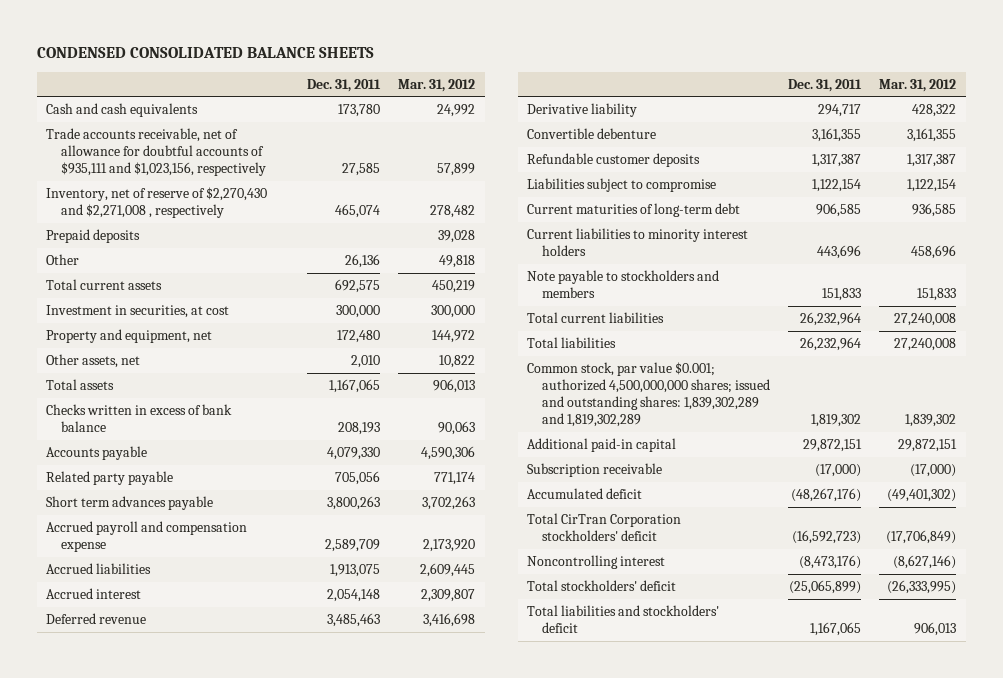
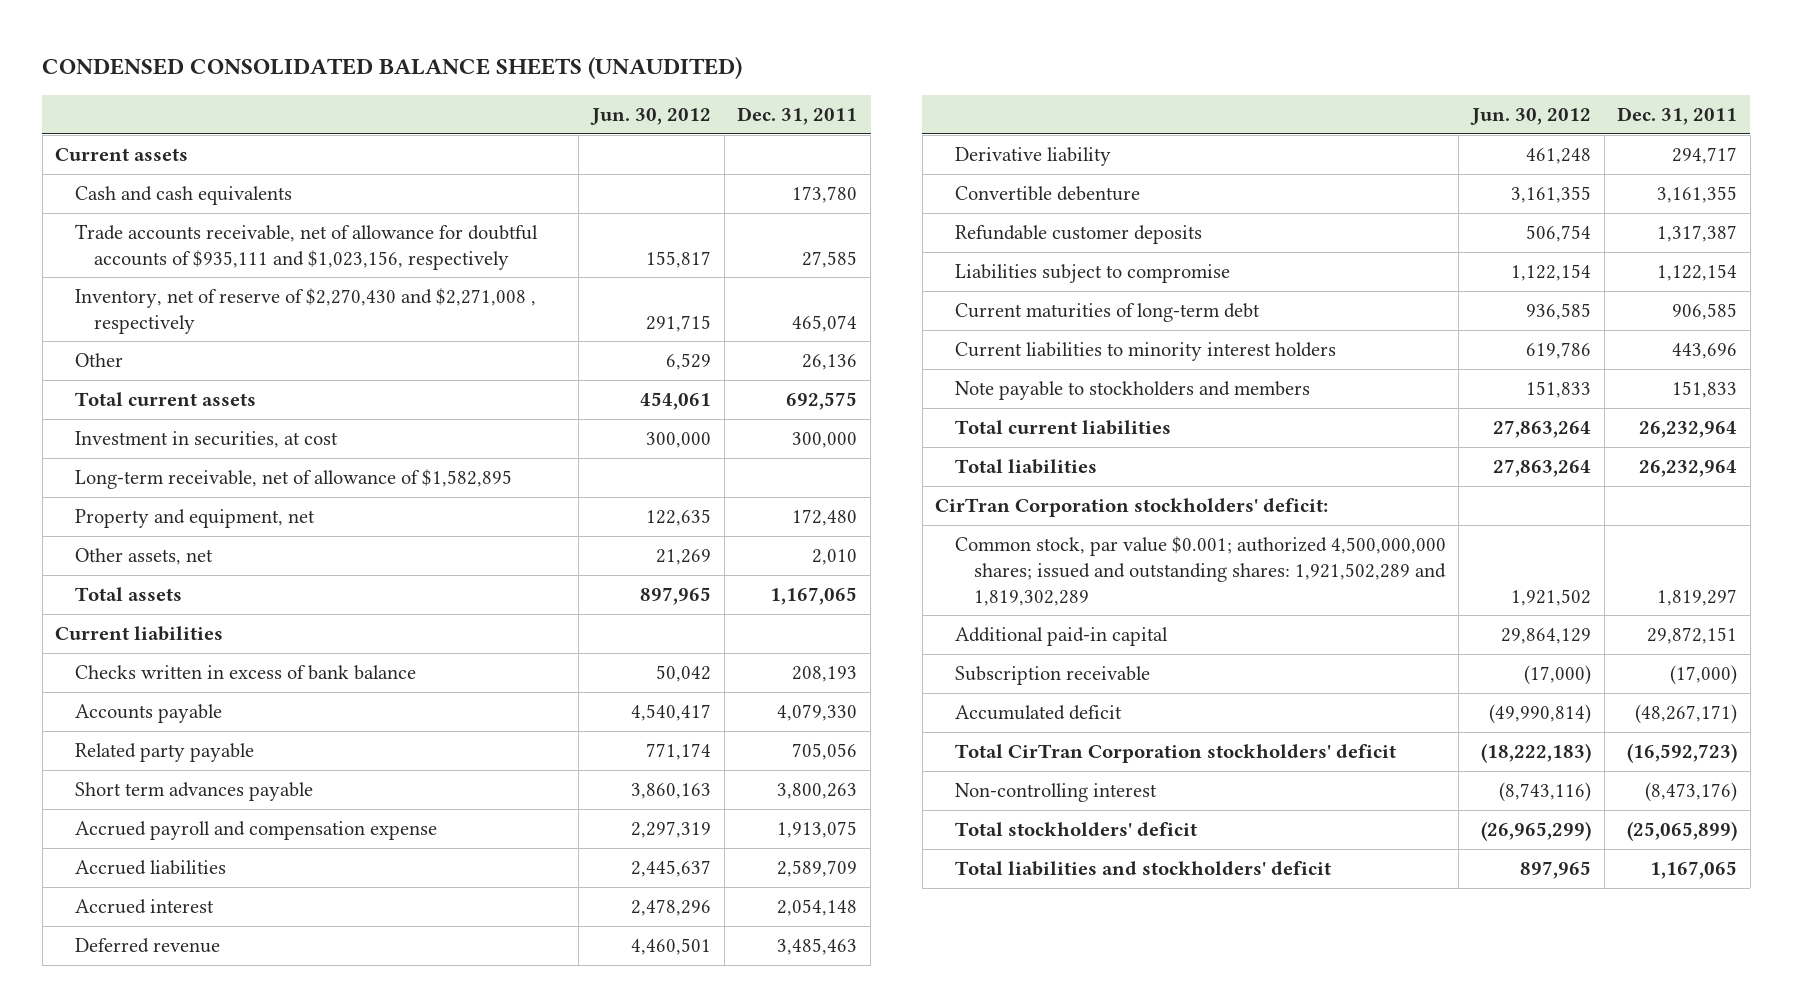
[37,47,375,59] CONDENSED CONSOLIDATED BALANCE SHEETS -> [42,57,743,80] CONDENSED CONSOLIDATED BALANCE SHEETS (UNAUDITED)
[398,78,476,92] Mar. 31, 2012 -> none
none -> [590,108,712,126] Jun. 30, 2012
none -> [55,148,189,162] Current assets
[46,229,141,244] Prepaid deposits -> none
none -> [74,469,512,490] Long-term receivable, net of allowance of $1,582,895
none -> [55,626,224,642] Current liabilities
[325,539,381,553] 2,589,709 -> [777,821,858,839] 1,913,075
[330,564,381,578] 1,913,075 -> [777,860,858,878] 2,589,709
none -> [935,498,1329,518] CirTran Corporation stockholders' deficit:
[527,362,770,428] Common stock, par value $0.001; authorized 4,500,000,000 shares; issued and outstanding shares: 1,839,302,289 and 1,819,302,289 -> [954,536,1446,606] Common stock, par value $0.001; authorized 4,500,000,000 shares; issued and outstanding shares: 1,921,502,289 and 1,819,302,289
[811,414,862,428] 1,819,302 -> [1657,588,1738,606] 1,819,297
[791,488,862,503] (48,267,176) -> [1635,704,1738,725] (48,267,171)
[527,555,666,570] Noncontrolling interest -> [954,783,1157,803] Non-controlling interest

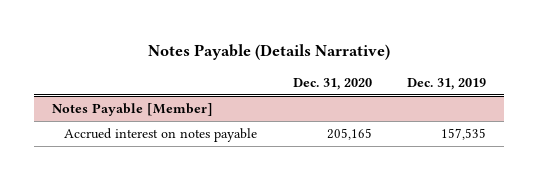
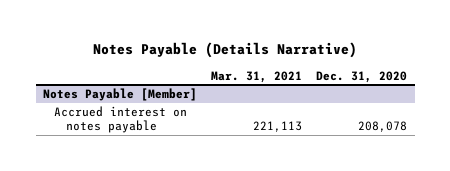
[407,78,487,91] Dec. 31, 2019 -> none
none -> [211,70,303,83] Mar. 31, 2021
[326,127,372,140] 205,165 -> [358,121,408,133] 208,078

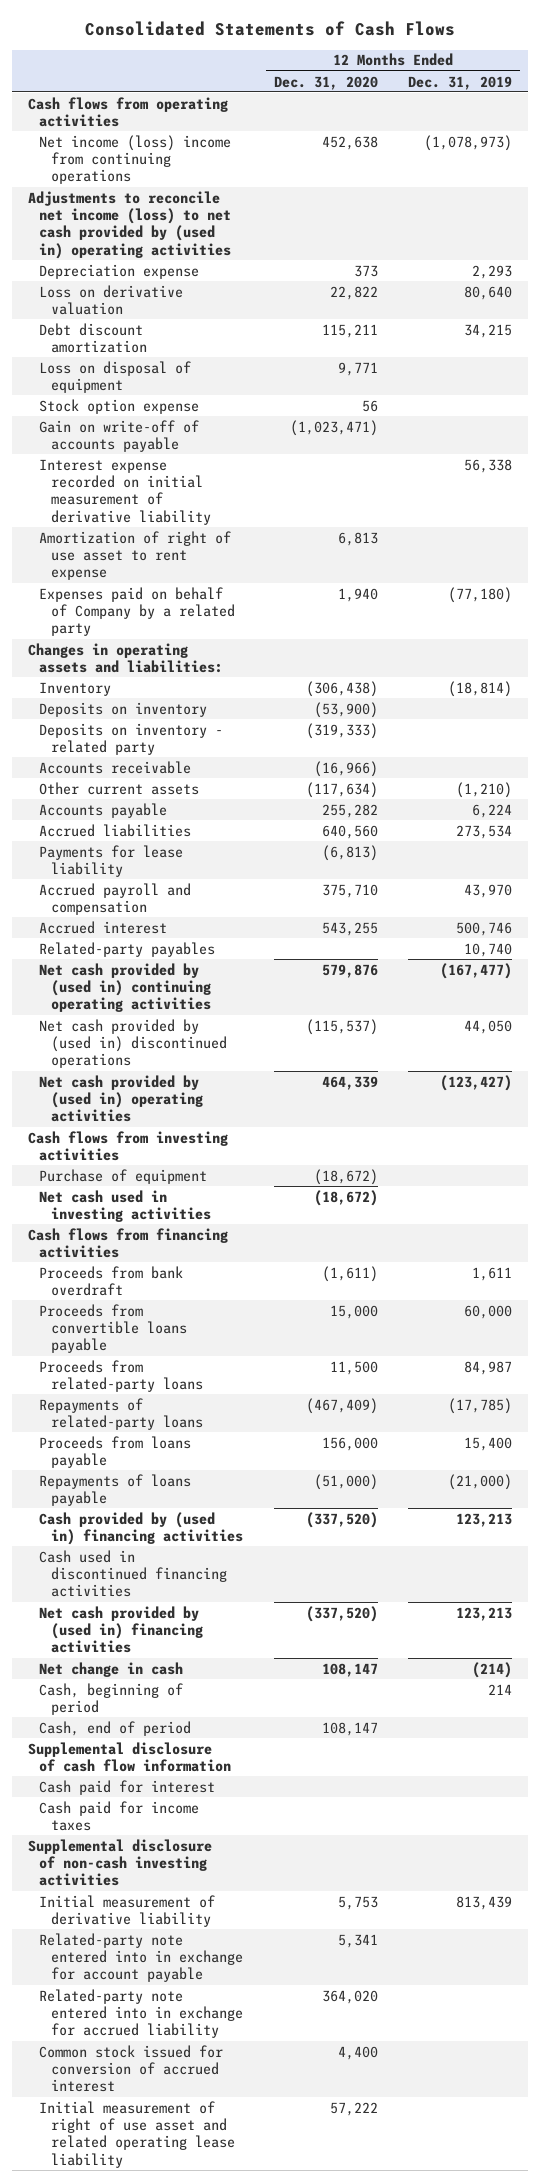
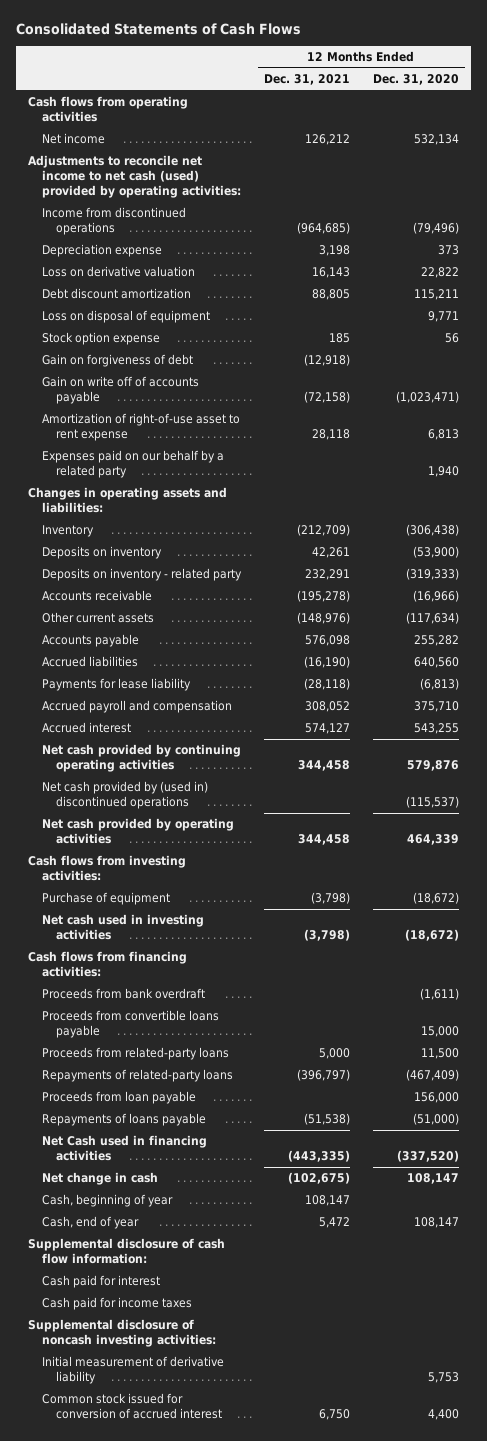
[408,75,513,90] Dec. 31, 2019 -> none
none -> [263,73,350,85] Dec. 31, 2021
[39,134,232,185] Net income (loss) income from continuing operations -> none
none -> [41,133,105,145] Net income
[27,190,232,259] Adjustments to reconcile net income (loss) to net cash provided by (used in) operating activities -> [27,155,241,199] Adjustments to reconcile net income to net cash (used) provided by operating activities:
none -> [41,207,186,236] Income from discontinued operations
[39,458,211,525] Interest expense recorded on initial measurement of derivative liability -> none
none -> [41,354,193,368] Gain on forgiveness of debt
[39,419,200,453] Gain on write-off of accounts payable -> [41,376,199,405] Gain on write off of accounts payable
[39,530,232,581] Amortization of right of use asset to rent expense -> [41,413,240,442] Amortization of right-of-use asset to rent expense
[39,586,235,637] Expenses paid on behalf of Company by a related party -> [41,450,224,479] Expenses paid on our behalf by a related party
[39,941,216,957] Related-party payables -> none
[39,962,211,1013] Net cash provided by (used in) continuing operating activities -> [41,744,241,773] Net cash provided by continuing operating activities
[39,1074,203,1123] Net cash provided by (used in) operating activities -> [41,818,234,845] Net cash provided by operating activities
[27,1130,228,1162] Cash flows from investing activities -> [27,855,186,882] Cash flows from investing activities:
[27,1227,228,1259] Cash flows from financing activities -> [27,951,187,978] Cash flows from financing activities:
[39,1435,192,1469] Proceeds from loans payable -> [41,1091,196,1105] Proceeds from loan payable
[39,1511,243,1546] Cash provided by (used in) financing activities -> none
[39,1549,227,1598] Cash used in discontinued financing activities -> none
[39,1605,203,1654] Net cash provided by (used in) financing activities -> [41,1135,207,1162] Net Cash used in financing activities
[39,1682,184,1716] Cash, beginning of period -> [41,1194,173,1208] Cash, beginning of year
[39,1720,192,1736] Cash, end of period -> [41,1216,139,1230] Cash, end of year
[27,1741,232,1773] Supplemental disclosure of cash flow information -> [27,1238,225,1265] Supplemental disclosure of cash flow information:
[27,1838,212,1887] Supplemental disclosure of non-cash investing activities -> [27,1319,216,1348] Supplemental disclosure of noncash investing activities:
[39,1932,243,1983] Related-party note entered into in exchange for account payable -> none
[39,1988,243,2039] Related-party note entered into in exchange for accrued liability -> none
[39,2100,235,2168] Initial measurement of right of use asset and related operating lease liability -> none

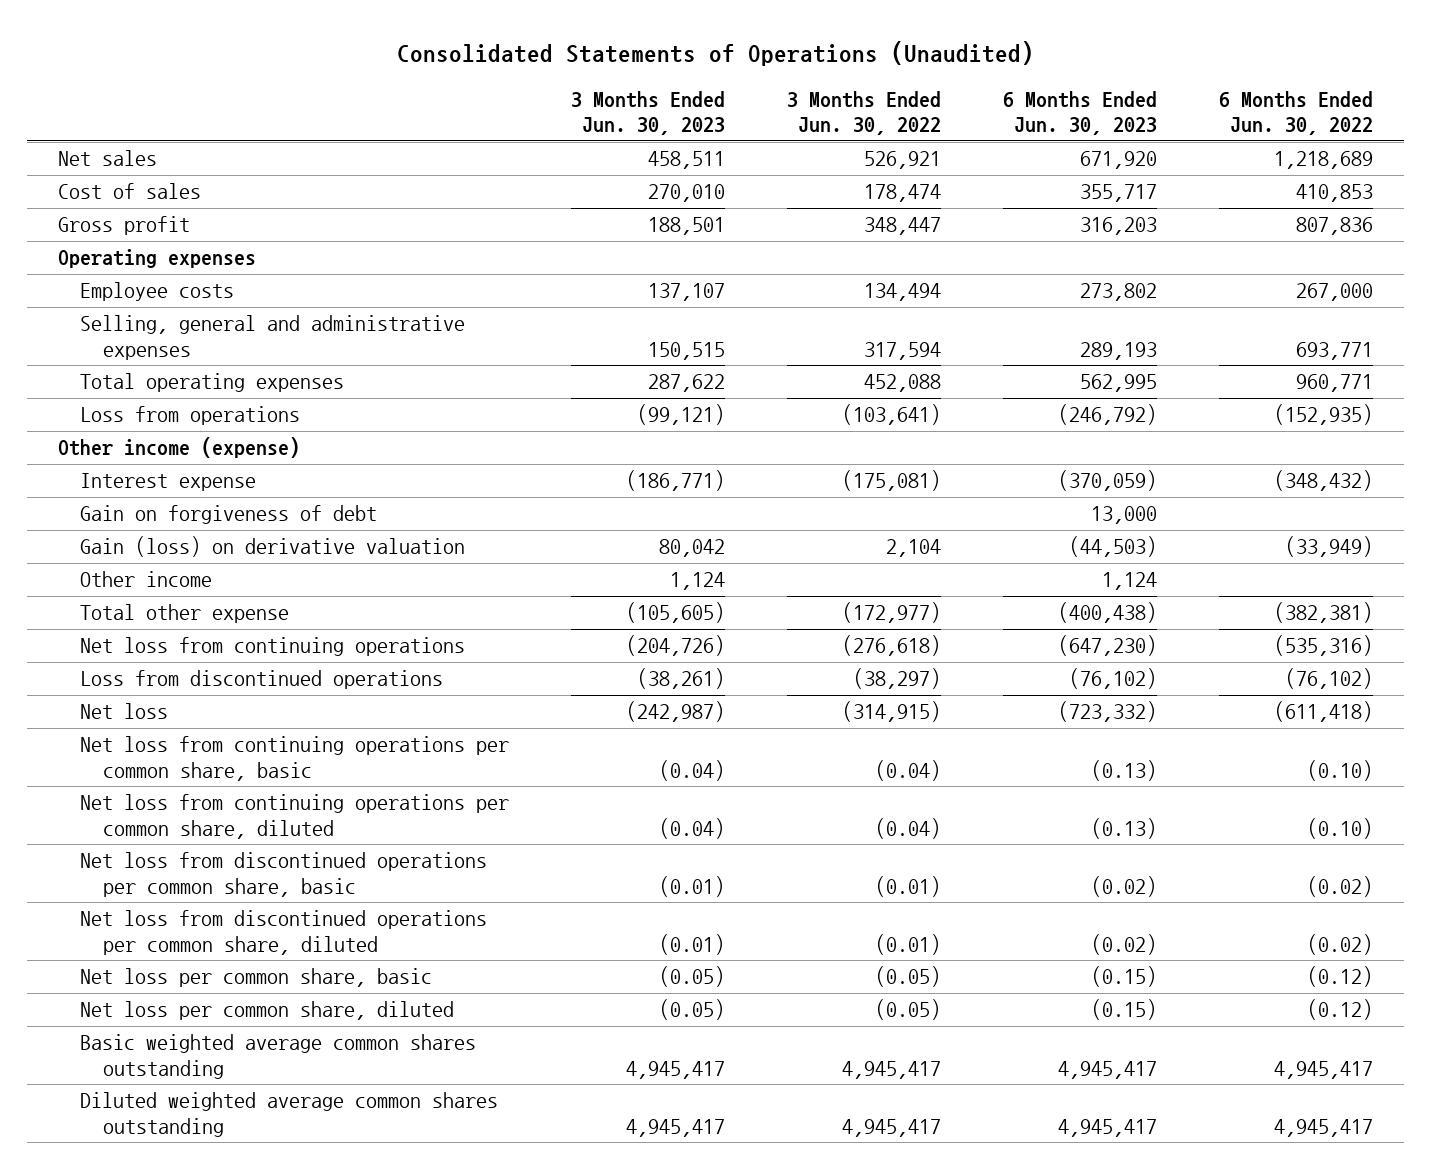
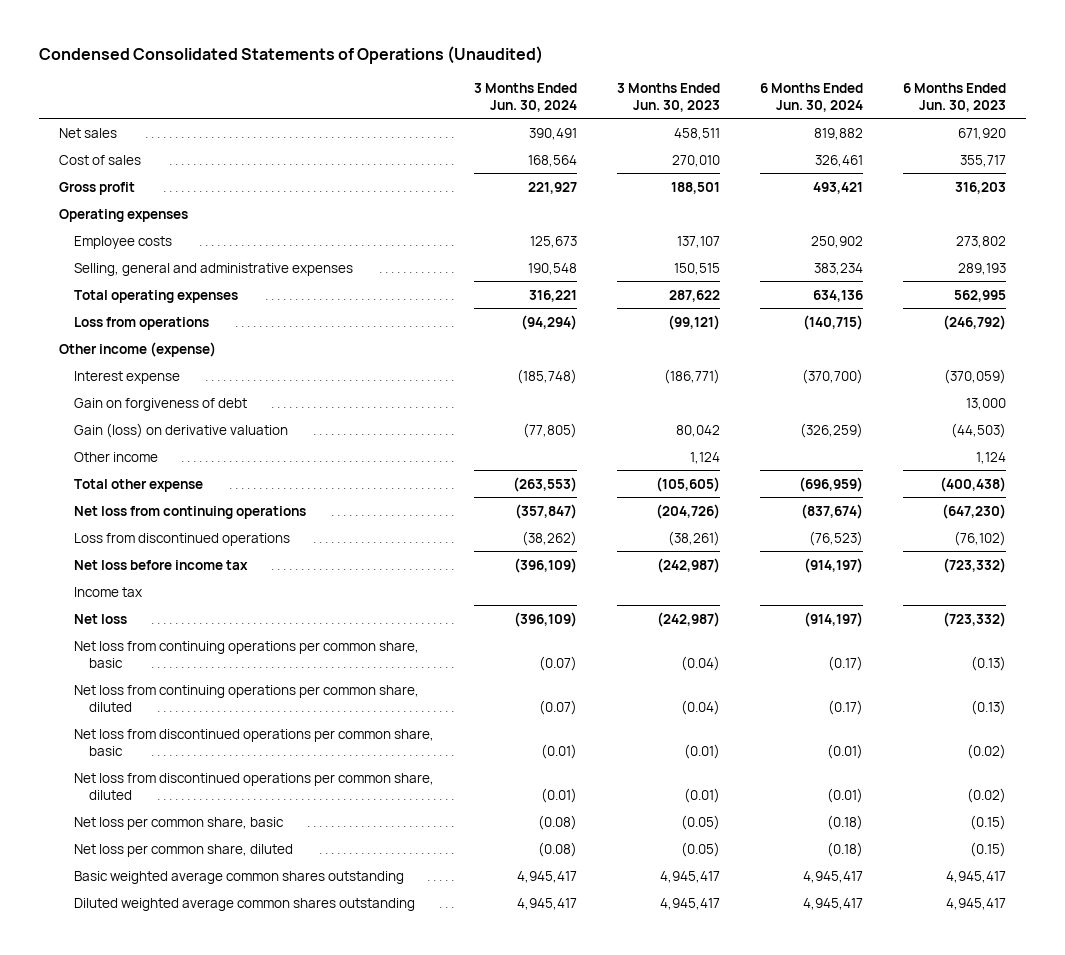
[396,40,1034,66] Consolidated Statements of Operations (Unaudited) -> [38,46,543,65] Condensed Consolidated Statements of Operations (Unaudited)
[787,90,942,136] 3 Months Ended Jun. 30, 2022 -> none
[1219,90,1374,136] 6 Months Ended Jun. 30, 2022 -> none
none -> [473,82,577,112] 3 Months Ended Jun. 30, 2024
none -> [759,82,863,112] 6 Months Ended Jun. 30, 2024
none -> [73,559,248,570] Net loss before income tax
none -> [73,586,142,597] Income tax

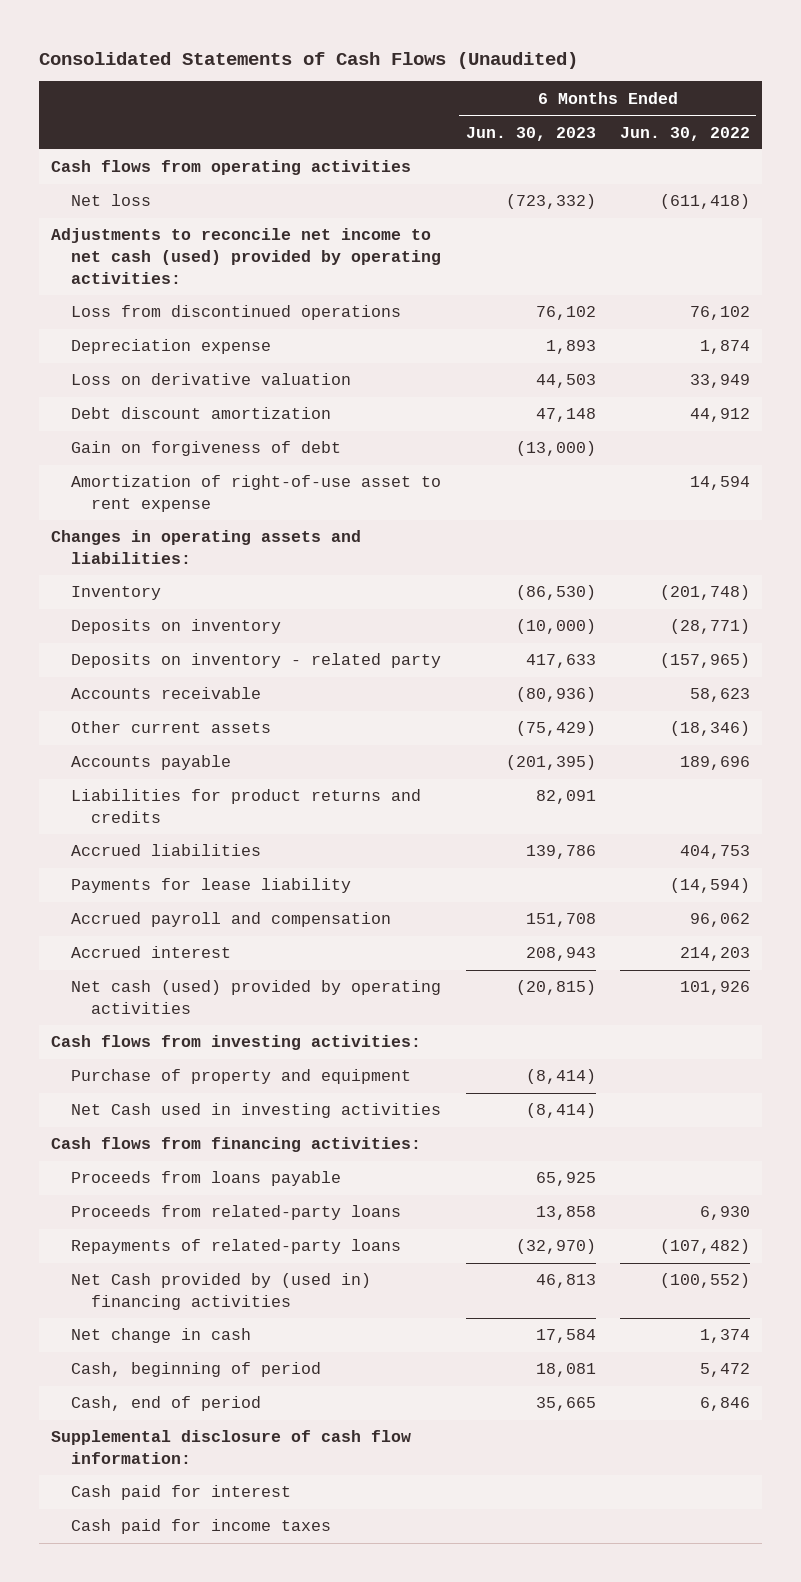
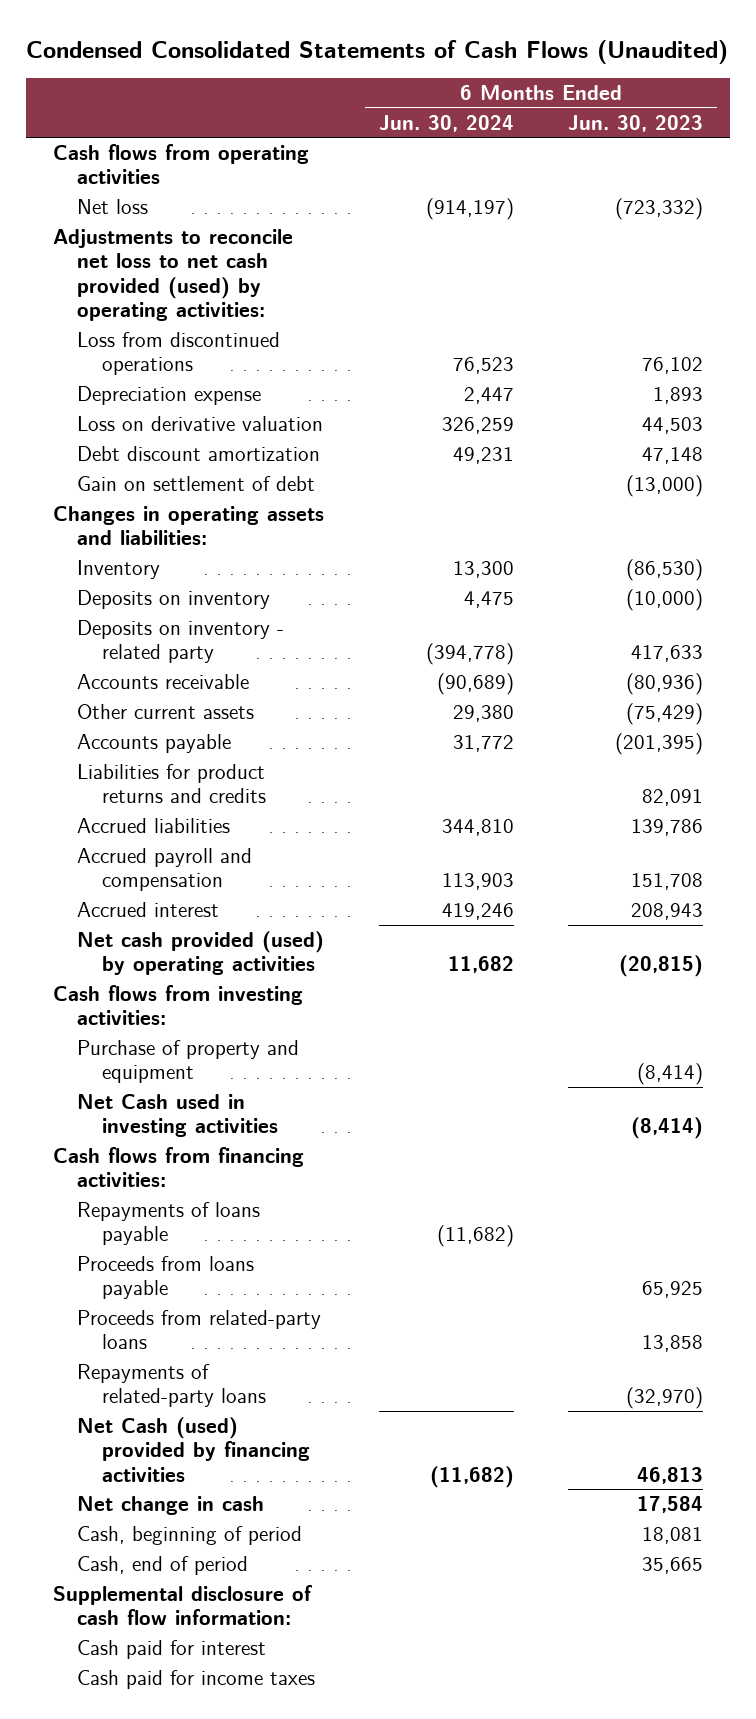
[38,51,578,69] Consolidated Statements of Cash Flows (Unaudited) -> [25,39,728,64] Condensed Consolidated Statements of Cash Flows (Unaudited)
[619,126,750,141] Jun. 30, 2022 -> none
none -> [378,114,514,132] Jun. 30, 2024
[51,228,442,284] Adjustments to reconcile net income to net cash (used) provided by operating activities: -> [53,228,294,322] Adjustments to reconcile net loss to net cash provided (used) by operating activities:
[71,475,442,513] Amortization of right-of-use asset to rent expense -> none
[71,441,342,457] Gain on forgiveness of debt -> [77,475,316,491] Gain on settlement of debt
[71,878,352,894] Payments for lease liability -> none
[71,980,442,1015] Net cash (used) provided by operating activities -> [77,930,325,976] Net cash provided (used) by operating activities
none -> [77,1201,261,1246] Repayments of loans payable
[71,1273,372,1311] Net Cash provided by (used in) financing activities -> [77,1416,310,1482] Net Cash (used) provided by financing activities

